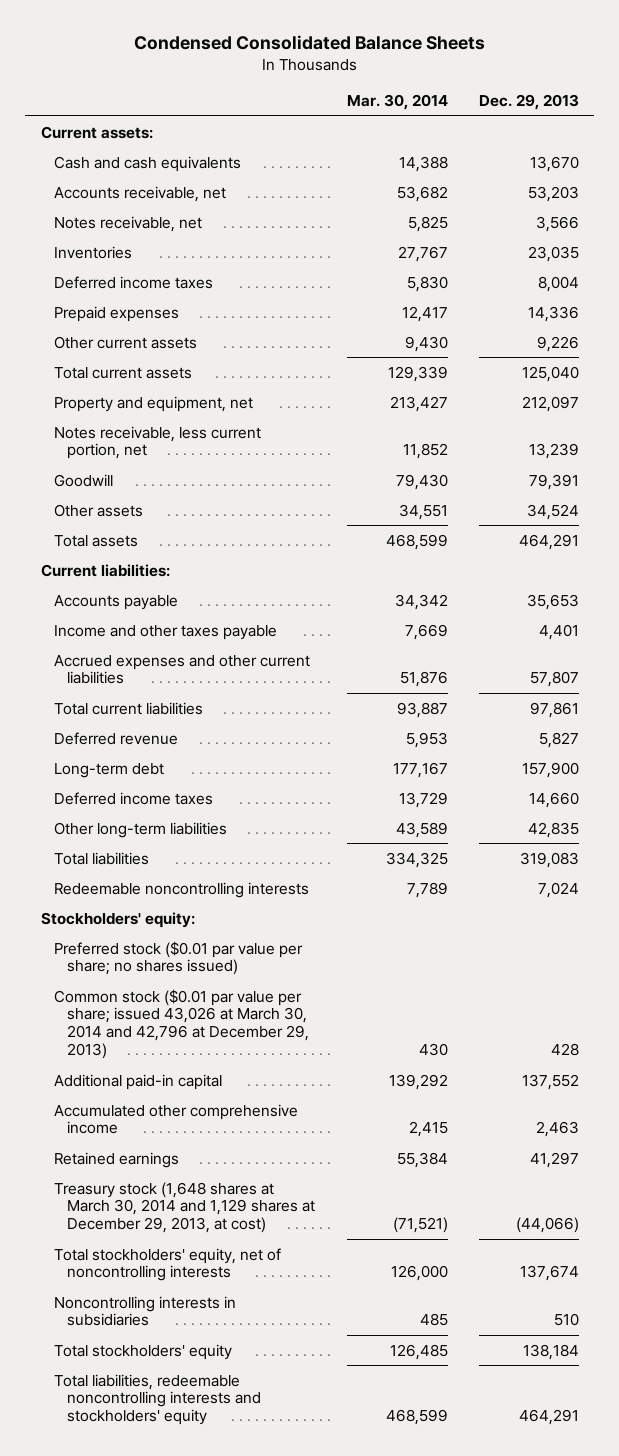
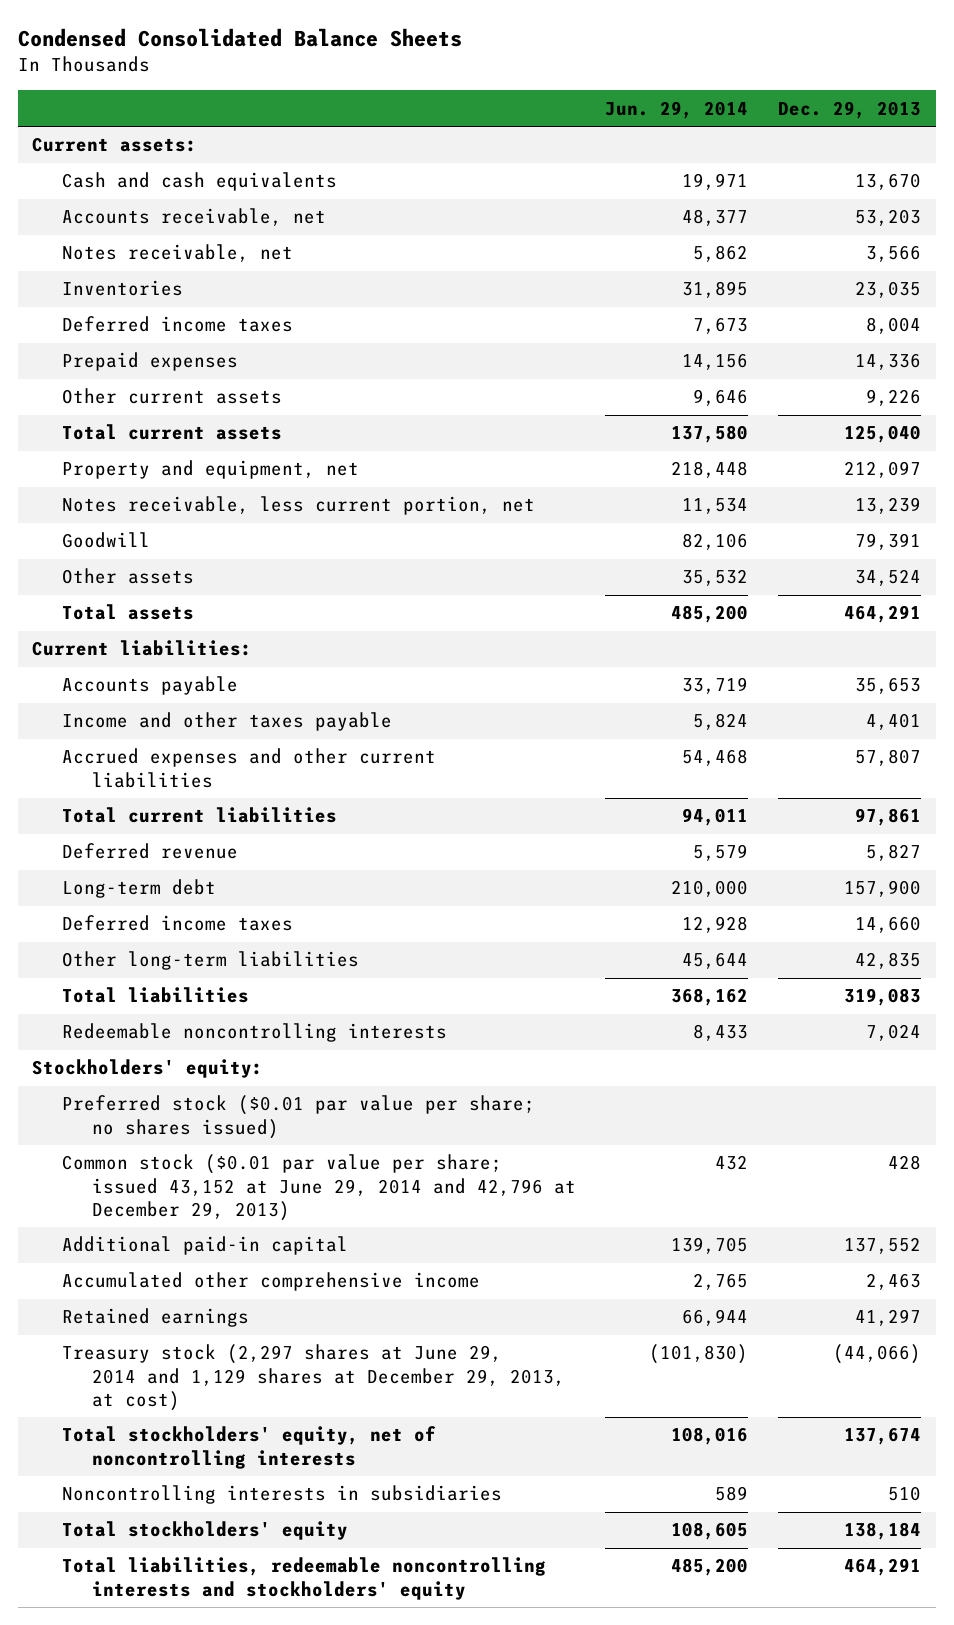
[346,94,448,111] Mar. 30, 2014 -> none
none -> [605,100,749,119] Jun. 29, 2014
[54,988,310,1060] Common stock ($0.01 par value per share; issued 43,026 at March 30, 2014 and 42,796 at December 29, 2013) -> [62,1154,576,1221] Common stock ($0.01 par value per share; issued 43,152 at June 29, 2014 and 42,796 at December 29, 2013)
[54,1181,316,1234] Treasury stock (1,648 shares at March 30, 2014 and 1,129 shares at December 29, 2013, at cost) -> [62,1344,565,1411] Treasury stock (2,297 shares at June 29, 2014 and 1,129 shares at December 29, 2013, at cost)

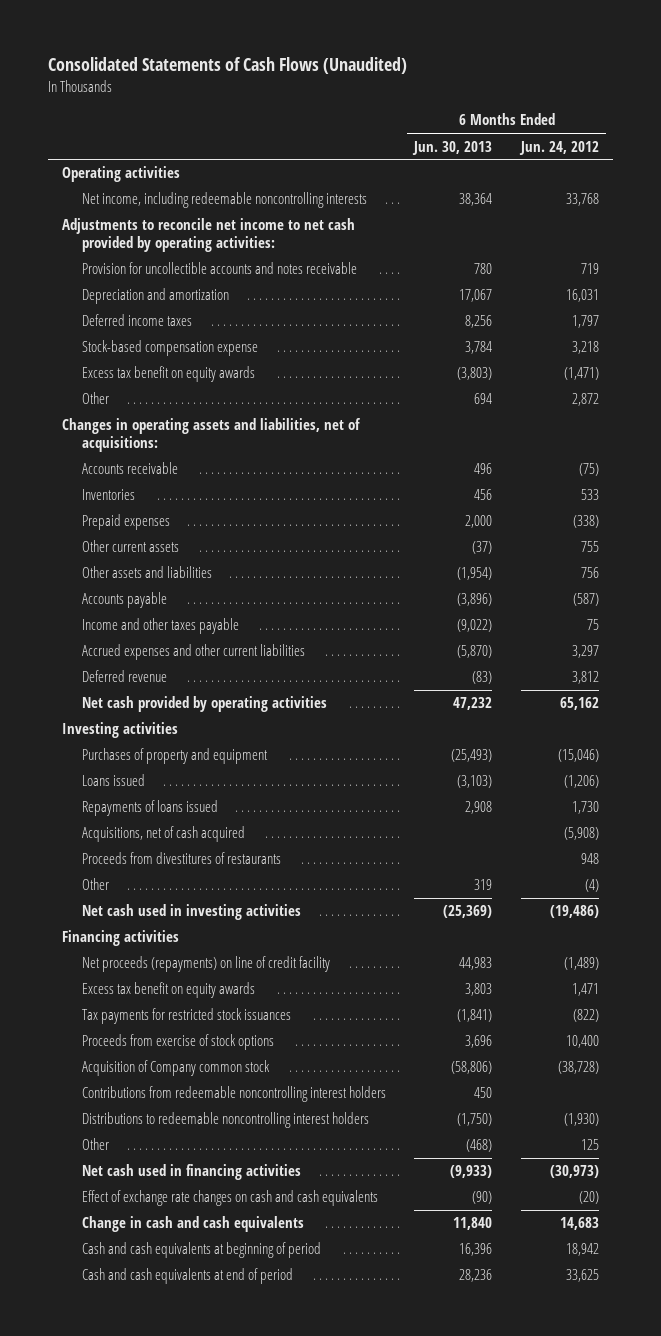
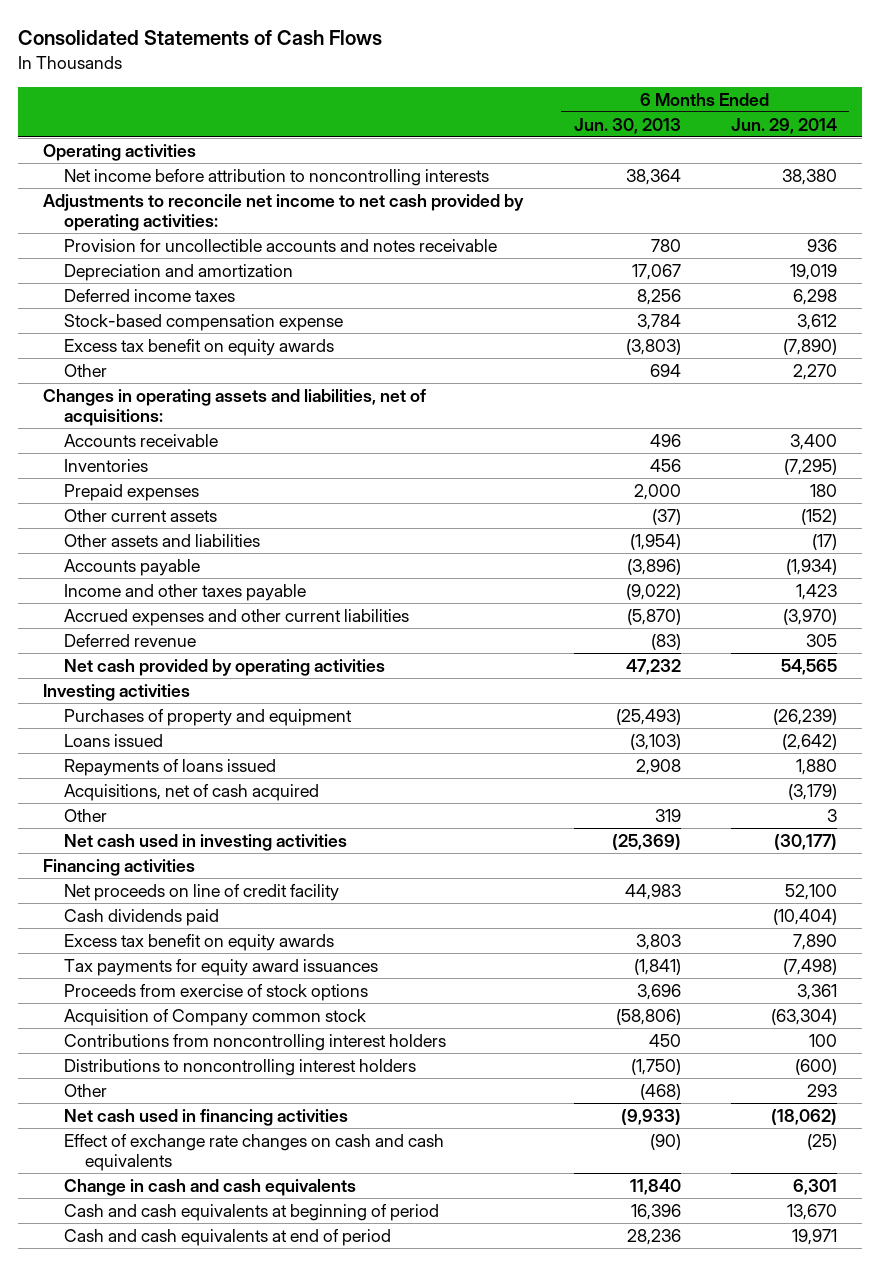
[48,57,408,75] Consolidated Statements of Cash Flows (Unaudited) -> [18,30,383,46] Consolidated Statements of Cash Flows
[518,140,599,155] Jun. 24, 2012 -> none
none -> [730,117,837,134] Jun. 29, 2014
[82,192,368,209] Net income, including redeemable noncontrolling interests -> [64,168,490,186] Net income before attribution to noncontrolling interests
[82,852,282,865] Proceeds from divestitures of restaurants -> none
[82,956,331,973] Net proceeds (repayments) on line of credit facility -> [64,883,340,901] Net proceeds on line of credit facility
none -> [64,908,220,926] Cash dividends paid
[82,1008,292,1025] Tax payments for restricted stock issuances -> [64,958,379,976] Tax payments for equity award issuances
[82,1086,387,1103] Contributions from redeemable noncontrolling interest holders -> [64,1033,447,1051] Contributions from noncontrolling interest holders
[82,1112,370,1129] Distributions to redeemable noncontrolling interest holders -> [64,1058,417,1076] Distributions to noncontrolling interest holders

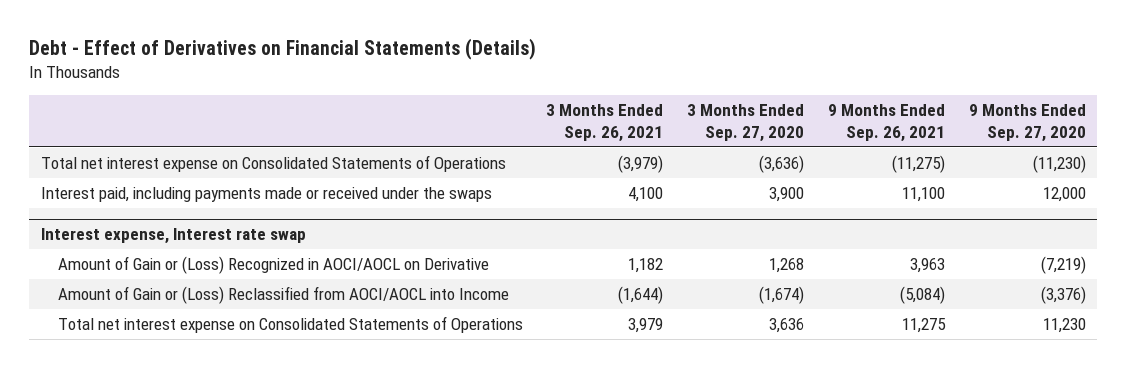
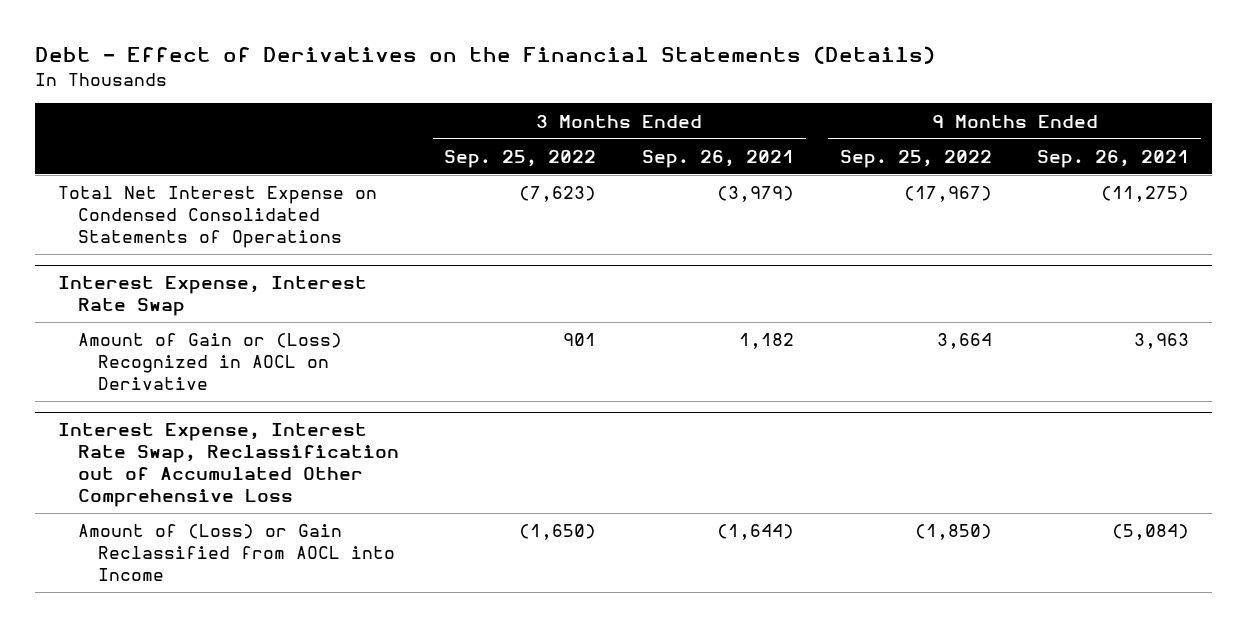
[28,38,536,61] Debt - Effect of Derivatives on Financial Statements (Details) -> [34,46,935,65] Debt - Effect of Derivatives on the Financial Statements (Details)
[687,104,805,143] 3 Months Ended Sep. 27, 2020 -> none
[968,104,1086,143] 9 Months Ended Sep. 27, 2020 -> none
none -> [444,149,597,168] Sep. 25, 2022
none -> [839,149,992,168] Sep. 25, 2022
[40,186,492,202] Interest paid, including payments made or received under the swaps -> none
[57,315,523,333] Total net interest expense on Consolidated Statements of Operations -> none
[40,154,506,172] Total net interest expense on Consolidated Statements of Operations -> [57,186,377,249] Total Net Interest Expense on Condensed Consolidated Statements of Operations
[40,227,306,244] Interest expense, Interest rate swap -> [57,276,367,317] Interest Expense, Interest Rate Swap
[57,255,489,274] Amount of Gain or (Loss) Recognized in AOCI/AOCL on Derivative -> [77,333,342,391] Amount of Gain or (Loss) Recognized in AOCL on Derivative
none -> [57,423,399,508] Interest Expense, Interest Rate Swap, Reclassification out of Accumulated Other Comprehensive Loss
[57,285,509,304] Amount of Gain or (Loss) Reclassified from AOCI/AOCL into Income -> [77,524,395,582] Amount of (Loss) or Gain Reclassified from AOCL into Income

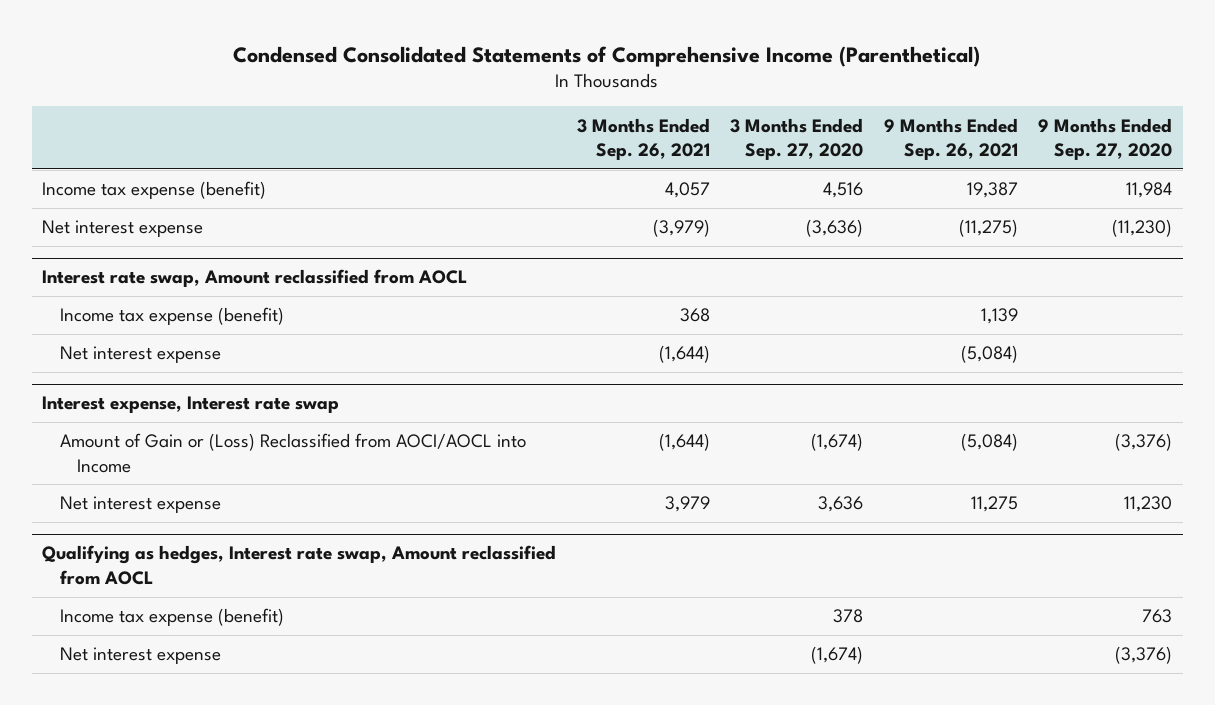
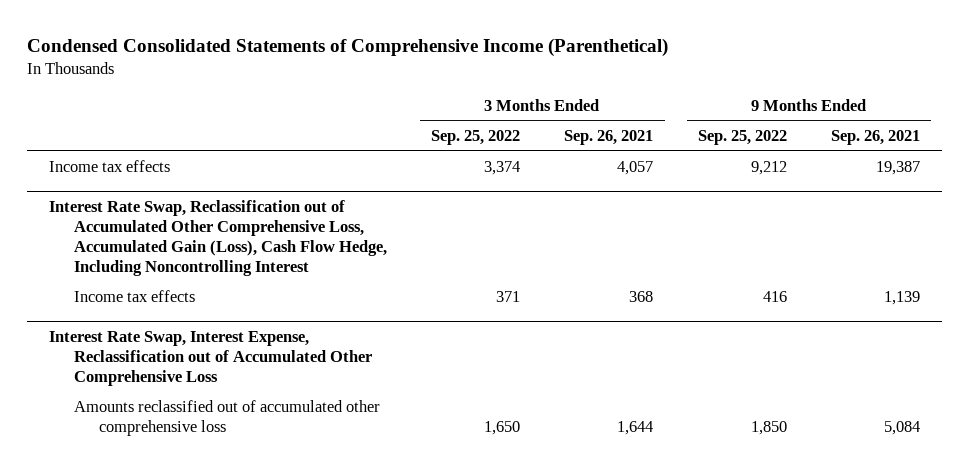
[730,117,864,161] 3 Months Ended Sep. 27, 2020 -> none
[1038,117,1173,161] 9 Months Ended Sep. 27, 2020 -> none
none -> [431,129,521,145] Sep. 25, 2022
none -> [697,129,787,145] Sep. 25, 2022
[42,220,204,238] Net interest expense -> none
[42,269,468,288] Interest rate swap, Amount reclassified from AOCL -> none
[59,346,221,364] Net interest expense -> none
[42,396,340,414] Interest expense, Interest rate swap -> none
[59,496,221,514] Net interest expense -> none
[42,545,557,585] Qualifying as hedges, Interest rate swap, Amount reclassified from AOCL -> none
[59,608,284,627] Income tax expense (benefit) -> none
[59,647,221,665] Net interest expense -> none
[42,181,267,200] Income tax expense (benefit) -> [48,160,170,173] Income tax effects
none -> [48,200,387,277] Interest Rate Swap, Reclassification out of Accumulated Other Comprehensive Loss, Accumulated Gain (Loss), Cash Flow Hedge, Including Noncontrolling Interest
[59,307,284,326] Income tax expense (benefit) -> [73,290,195,303] Income tax effects
none -> [48,331,372,387] Interest Rate Swap, Interest Expense, Reclassification out of Accumulated Other Comprehensive Loss
[59,433,526,473] Amount of Gain or (Loss) Reclassified from AOCI/AOCL into Income -> [73,400,380,437] Amounts reclassified out of accumulated other comprehensive loss
[658,433,710,452] (1,644) -> [617,421,654,436] 1,644
[960,433,1018,452] (5,084) -> [884,421,921,436] 5,084

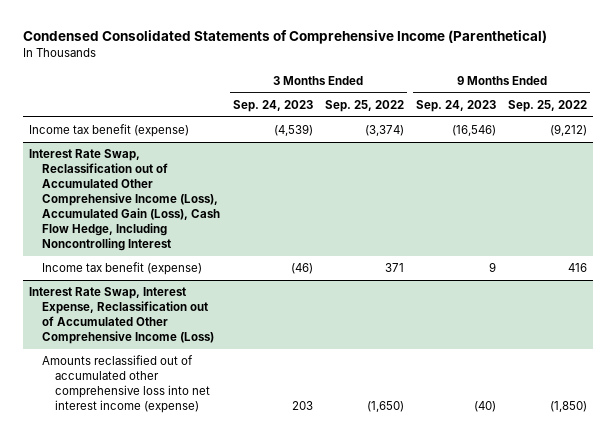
[564,129,654,145] Sep. 26, 2021 -> none
[831,129,921,145] Sep. 26, 2021 -> none
none -> [232,100,313,113] Sep. 24, 2023
none -> [416,100,497,113] Sep. 24, 2023
[48,160,170,173] Income tax effects -> [29,124,190,138] Income tax benefit (expense)
[484,161,521,176] 3,374 -> [364,125,404,137] (3,374)
[750,161,787,176] 9,212 -> [550,124,588,137] (9,212)
[48,200,387,277] Interest Rate Swap, Reclassification out of Accumulated Other Comprehensive Loss, Accumulated Gain (Loss), Cash Flow Hedge, Including Noncontrolling Interest -> [29,149,221,251] Interest Rate Swap, Reclassification out of Accumulated Other Comprehensive Income (Loss), Accumulated Gain (Loss), Cash Flow Hedge, Including Noncontrolling Interest
[73,290,195,303] Income tax effects -> [42,262,203,276] Income tax benefit (expense)
[48,331,372,387] Interest Rate Swap, Interest Expense, Reclassification out of Accumulated Other Comprehensive Loss -> [29,287,215,345] Interest Rate Swap, Interest Expense, Reclassification out of Accumulated Other Comprehensive Income (Loss)
[73,400,380,437] Amounts reclassified out of accumulated other comprehensive loss -> [42,355,211,414] Amounts reclassified out of accumulated other comprehensive loss into net interest income (expense)
[484,421,521,436] 1,650 -> [366,401,404,413] (1,650)
[750,421,787,436] 1,850 -> [550,401,588,413] (1,850)

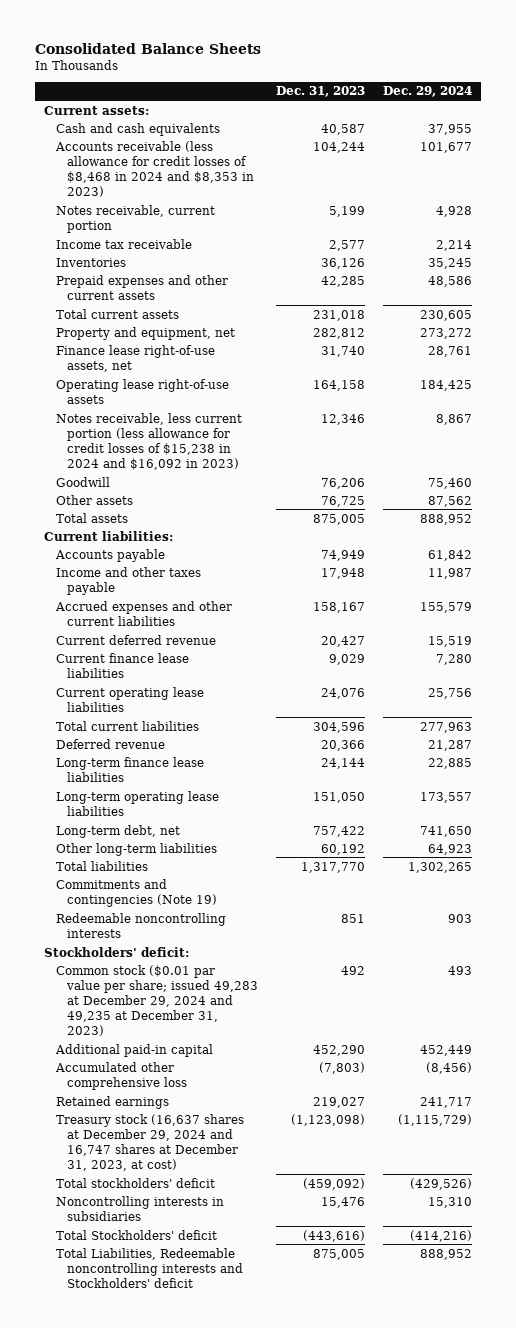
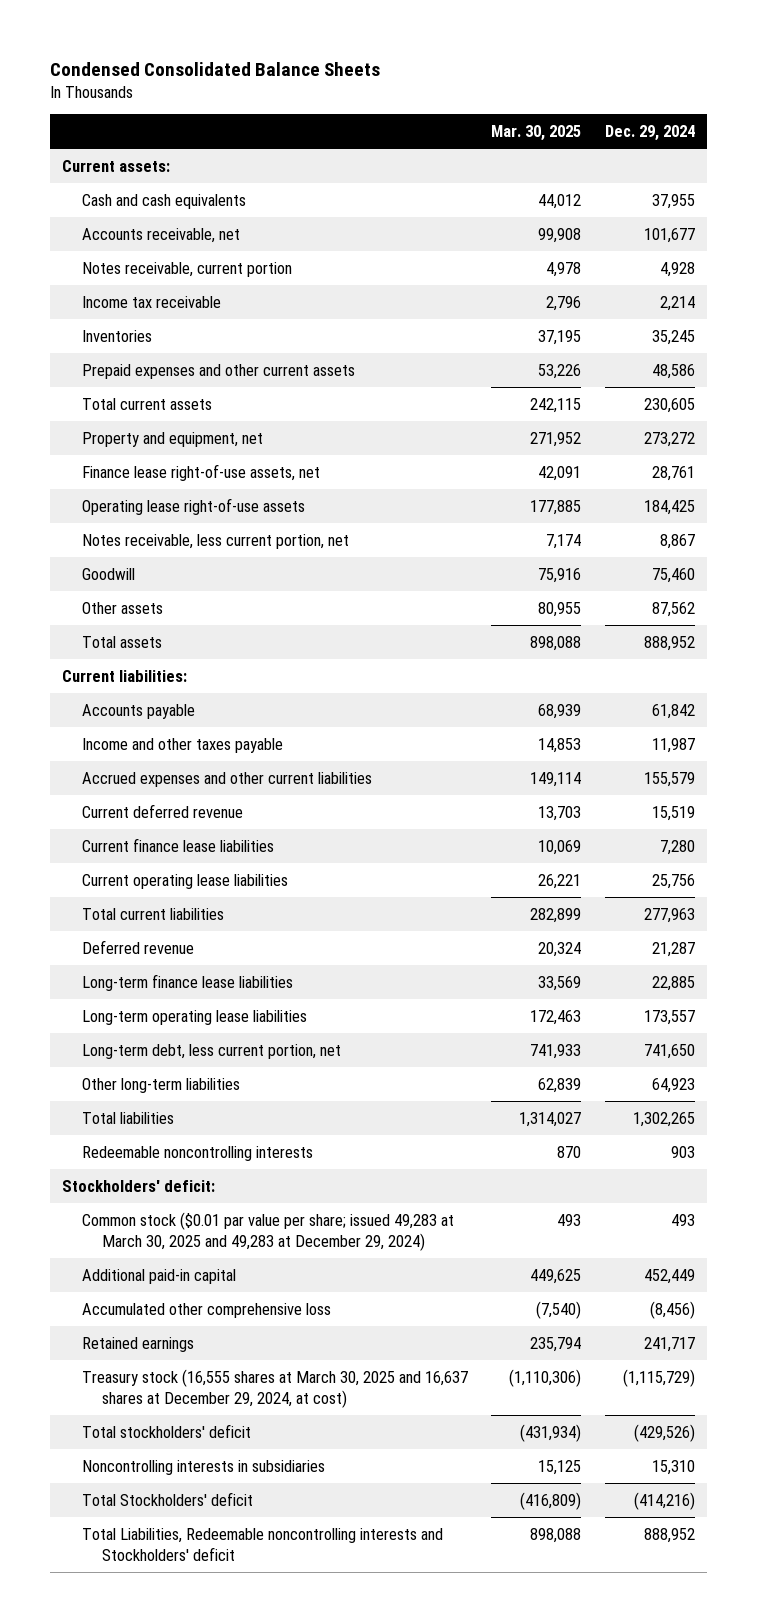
[35,42,262,54] Consolidated Balance Sheets -> [50,61,381,76] Condensed Consolidated Balance Sheets
[276,86,366,98] Dec. 31, 2023 -> none
none -> [491,125,582,142] Mar. 30, 2025
[54,140,255,197] Accounts receivable (less allowance for credit losses of $8,468 in 2024 and $8,353 in 2023) -> [81,227,240,243] Accounts receivable, net
[55,412,242,470] Notes receivable, less current portion (less allowance for credit losses of $15,238 in 2024 and $16,092 in 2023) -> [81,533,349,549] Notes receivable, less current portion, net
[55,824,180,838] Long-term debt, net -> [81,1043,341,1059] Long-term debt, less current portion, net
[55,878,218,907] Commitments and contingencies (Note 19) -> none
[55,964,259,1036] Common stock ($0.01 par value per share; issued 49,283 at December 29, 2024 and 49,235 at December 31, 2023) -> [81,1211,454,1252] Common stock ($0.01 par value per share; issued 49,283 at March 30, 2025 and 49,283 at December 29, 2024)
[55,1113,244,1171] Treasury stock (16,637 shares at December 29, 2024 and 16,747 shares at December 31, 2023, at cost) -> [81,1368,468,1409] Treasury stock (16,555 shares at March 30, 2025 and 16,637 shares at December 29, 2024, at cost)

